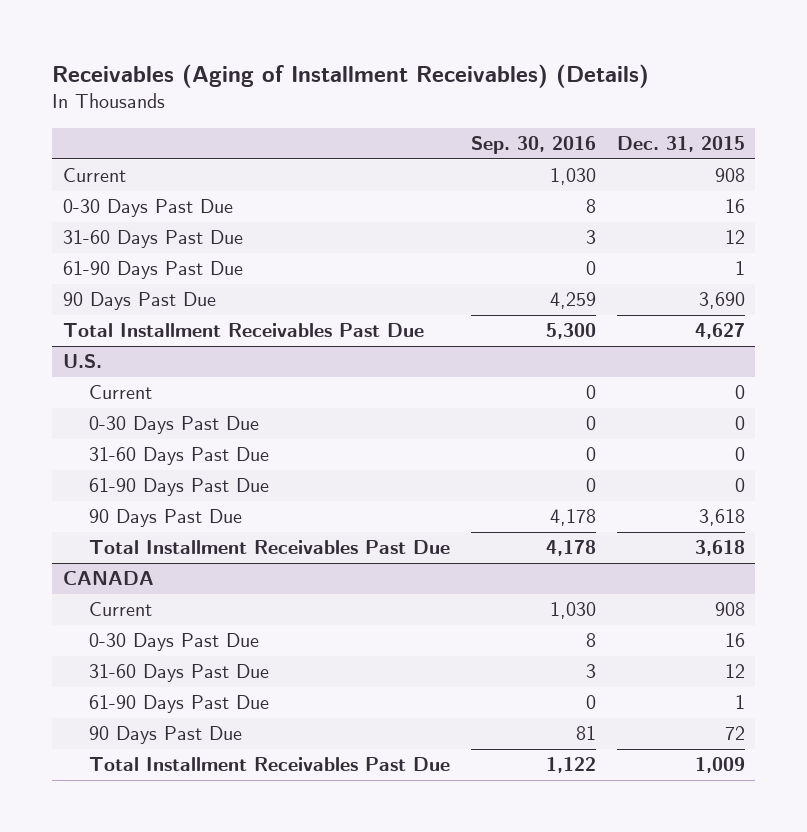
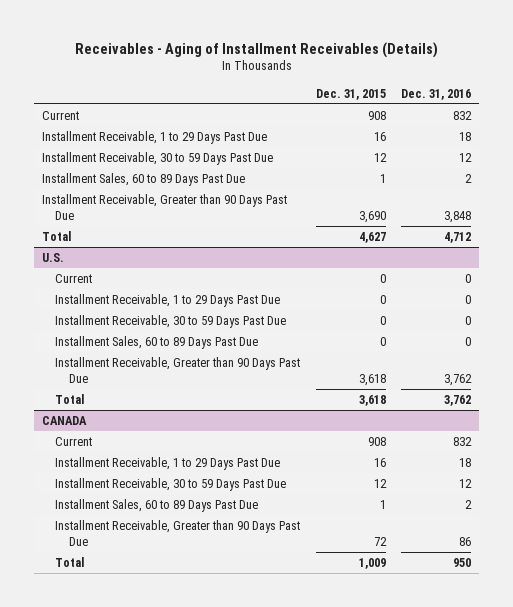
[52,64,650,89] Receivables (Aging of Installment Receivables) (Details) -> [74,41,438,58] Receivables - Aging of Installment Receivables (Details)
[470,136,596,155] Sep. 30, 2016 -> none
none -> [401,88,472,100] Dec. 31, 2016
[62,199,233,218] 0-30 Days Past Due -> [41,130,267,144] Installment Receivable, 1 to 29 Days Past Due
[62,230,243,249] 31-60 Days Past Due -> [41,151,273,165] Installment Receivable, 30 to 59 Days Past Due
[62,261,243,280] 61-90 Days Past Due -> [41,172,245,186] Installment Sales, 60 to 89 Days Past Due
[62,292,216,311] 90 Days Past Due -> [41,193,287,220] Installment Receivable, Greater than 90 Days Past Due
[62,323,424,338] Total Installment Receivables Past Due -> [41,230,71,241] Total
[88,416,259,435] 0-30 Days Past Due -> [55,293,281,307] Installment Receivable, 1 to 29 Days Past Due
[88,447,269,466] 31-60 Days Past Due -> [55,314,287,328] Installment Receivable, 30 to 59 Days Past Due
[88,478,269,497] 61-90 Days Past Due -> [55,335,259,349] Installment Sales, 60 to 89 Days Past Due
[88,509,242,528] 90 Days Past Due -> [55,356,301,383] Installment Receivable, Greater than 90 Days Past Due
[88,540,450,555] Total Installment Receivables Past Due -> [55,393,85,404] Total
[88,633,259,652] 0-30 Days Past Due -> [55,456,281,470] Installment Receivable, 1 to 29 Days Past Due
[88,664,269,683] 31-60 Days Past Due -> [55,477,287,491] Installment Receivable, 30 to 59 Days Past Due
[88,695,269,714] 61-90 Days Past Due -> [55,498,259,512] Installment Sales, 60 to 89 Days Past Due
[88,726,242,745] 90 Days Past Due -> [55,519,301,546] Installment Receivable, Greater than 90 Days Past Due
[88,757,450,772] Total Installment Receivables Past Due -> [55,556,85,567] Total

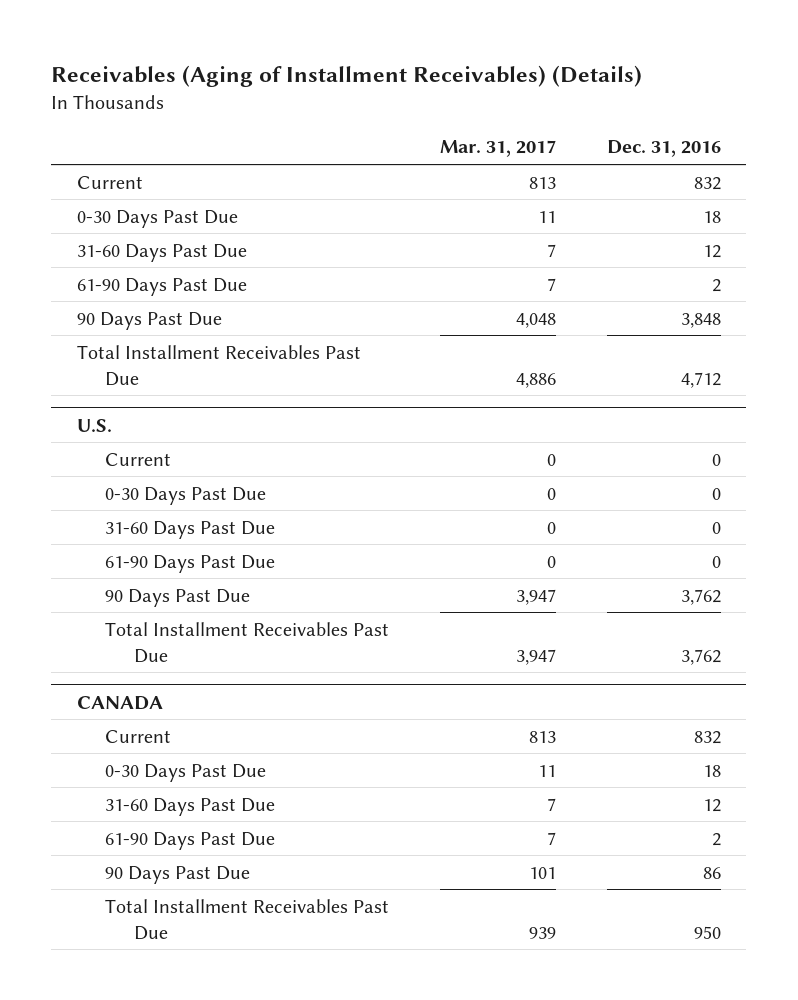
[74,41,438,58] Receivables - Aging of Installment Receivables (Details) -> [51,65,643,88] Receivables (Aging of Installment Receivables) (Details)
[315,88,386,100] Dec. 31, 2015 -> none
none -> [440,140,557,158] Mar. 31, 2017
[41,130,267,144] Installment Receivable, 1 to 29 Days Past Due -> [76,209,238,228] 0-30 Days Past Due
[41,151,273,165] Installment Receivable, 30 to 59 Days Past Due -> [76,243,247,262] 31-60 Days Past Due
[41,172,245,186] Installment Sales, 60 to 89 Days Past Due -> [76,277,247,296] 61-90 Days Past Due
[41,193,287,220] Installment Receivable, Greater than 90 Days Past Due -> [76,311,222,330] 90 Days Past Due
[41,230,71,241] Total -> [76,344,361,386] Total Installment Receivables Past Due
[55,293,281,307] Installment Receivable, 1 to 29 Days Past Due -> [105,486,267,505] 0-30 Days Past Due
[55,314,287,328] Installment Receivable, 30 to 59 Days Past Due -> [105,520,276,539] 31-60 Days Past Due
[55,335,259,349] Installment Sales, 60 to 89 Days Past Due -> [105,554,276,573] 61-90 Days Past Due
[55,356,301,383] Installment Receivable, Greater than 90 Days Past Due -> [105,588,251,607] 90 Days Past Due
[55,393,85,404] Total -> [105,621,390,663] Total Installment Receivables Past Due
[55,456,281,470] Installment Receivable, 1 to 29 Days Past Due -> [105,763,267,782] 0-30 Days Past Due
[55,477,287,491] Installment Receivable, 30 to 59 Days Past Due -> [105,797,276,816] 31-60 Days Past Due
[55,498,259,512] Installment Sales, 60 to 89 Days Past Due -> [105,831,276,850] 61-90 Days Past Due
[55,519,301,546] Installment Receivable, Greater than 90 Days Past Due -> [105,865,251,884] 90 Days Past Due
[55,556,85,567] Total -> [105,898,390,940] Total Installment Receivables Past Due

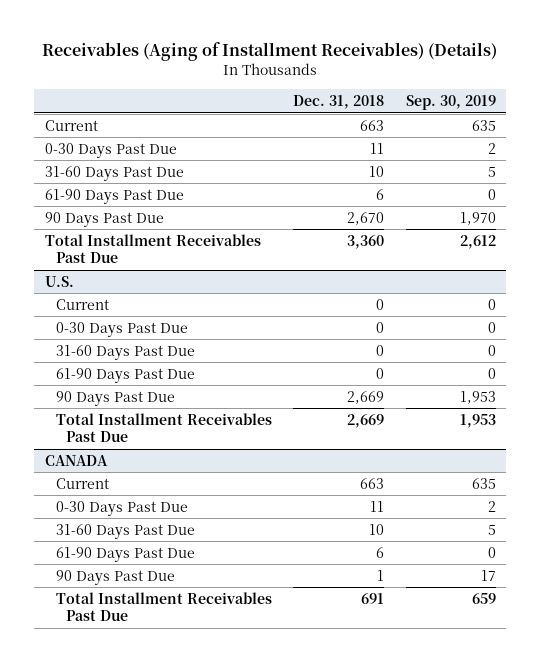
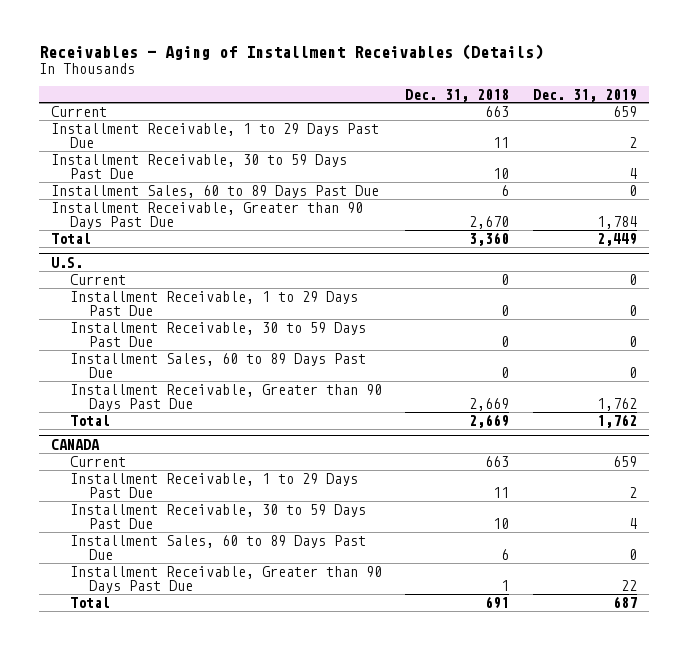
[42,42,498,62] Receivables (Aging of Installment Receivables) (Details) -> [39,43,544,60] Receivables - Aging of Installment Receivables (Details)
[405,95,496,111] Sep. 30, 2019 -> none
none -> [532,88,637,102] Dec. 31, 2019
[45,142,178,158] 0-30 Days Past Due -> [50,122,379,148] Installment Receivable, 1 to 29 Days Past Due
[45,165,185,181] 31-60 Days Past Due -> [50,153,347,179] Installment Receivable, 30 to 59 Days Past Due
[45,188,185,204] 61-90 Days Past Due -> [50,184,379,198] Installment Sales, 60 to 89 Days Past Due
[45,211,165,227] 90 Days Past Due -> [50,201,363,229] Installment Receivable, Greater than 90 Days Past Due
[45,233,262,264] Total Installment Receivables Past Due -> [50,232,91,244] Total
[55,321,188,337] 0-30 Days Past Due -> [69,290,358,316] Installment Receivable, 1 to 29 Days Past Due
[55,344,195,360] 31-60 Days Past Due -> [69,321,366,347] Installment Receivable, 30 to 59 Days Past Due
[55,367,195,383] 61-90 Days Past Due -> [69,352,366,378] Installment Sales, 60 to 89 Days Past Due
[55,390,175,406] 90 Days Past Due -> [69,383,382,411] Installment Receivable, Greater than 90 Days Past Due
[55,412,272,443] Total Installment Receivables Past Due -> [69,414,110,426] Total
[55,500,188,516] 0-30 Days Past Due -> [69,472,358,498] Installment Receivable, 1 to 29 Days Past Due
[55,523,195,539] 31-60 Days Past Due -> [69,503,366,529] Installment Receivable, 30 to 59 Days Past Due
[55,546,195,562] 61-90 Days Past Due -> [69,534,366,560] Installment Sales, 60 to 89 Days Past Due
[55,569,175,585] 90 Days Past Due -> [69,565,382,593] Installment Receivable, Greater than 90 Days Past Due
[55,591,272,622] Total Installment Receivables Past Due -> [69,596,110,608] Total

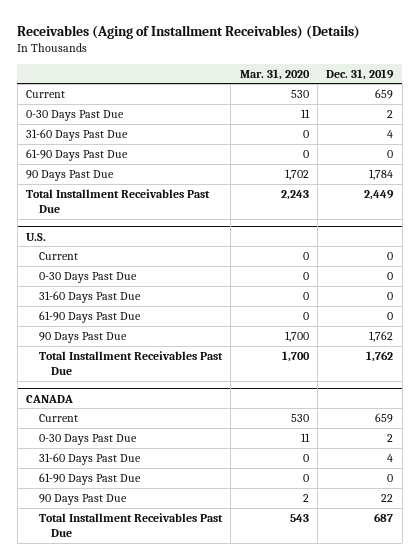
[39,43,544,60] Receivables - Aging of Installment Receivables (Details) -> [17,24,361,39] Receivables (Aging of Installment Receivables) (Details)
[405,88,510,102] Dec. 31, 2018 -> none
none -> [239,68,310,80] Mar. 31, 2020
[50,122,379,148] Installment Receivable, 1 to 29 Days Past Due -> [26,109,125,121] 0-30 Days Past Due
[50,153,347,179] Installment Receivable, 30 to 59 Days Past Due -> [26,128,129,141] 31-60 Days Past Due
[50,184,379,198] Installment Sales, 60 to 89 Days Past Due -> [26,148,129,161] 61-90 Days Past Due
[50,201,363,229] Installment Receivable, Greater than 90 Days Past Due -> [26,169,115,181] 90 Days Past Due
[50,232,91,244] Total -> [26,188,211,214] Total Installment Receivables Past Due
[69,290,358,316] Installment Receivable, 1 to 29 Days Past Due -> [38,271,137,283] 0-30 Days Past Due
[69,321,366,347] Installment Receivable, 30 to 59 Days Past Due -> [38,290,141,303] 31-60 Days Past Due
[69,352,366,378] Installment Sales, 60 to 89 Days Past Due -> [38,310,141,323] 61-90 Days Past Due
[69,383,382,411] Installment Receivable, Greater than 90 Days Past Due -> [38,331,127,343] 90 Days Past Due
[69,414,110,426] Total -> [38,350,223,376] Total Installment Receivables Past Due
[69,472,358,498] Installment Receivable, 1 to 29 Days Past Due -> [38,433,137,445] 0-30 Days Past Due
[69,503,366,529] Installment Receivable, 30 to 59 Days Past Due -> [38,452,141,465] 31-60 Days Past Due
[69,534,366,560] Installment Sales, 60 to 89 Days Past Due -> [38,472,141,485] 61-90 Days Past Due
[69,565,382,593] Installment Receivable, Greater than 90 Days Past Due -> [38,493,127,505] 90 Days Past Due
[69,596,110,608] Total -> [38,512,223,538] Total Installment Receivables Past Due

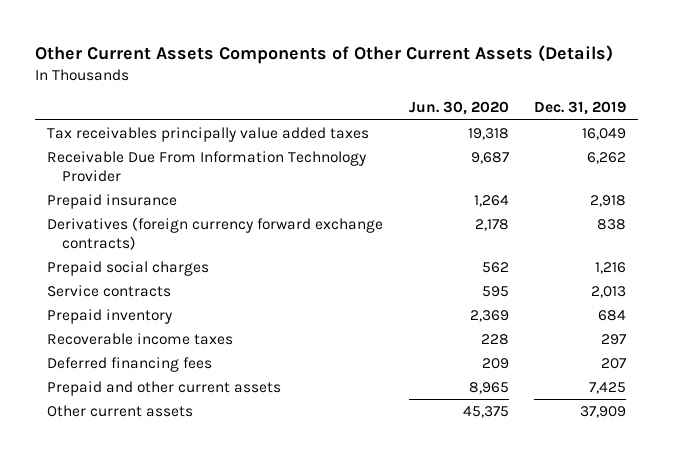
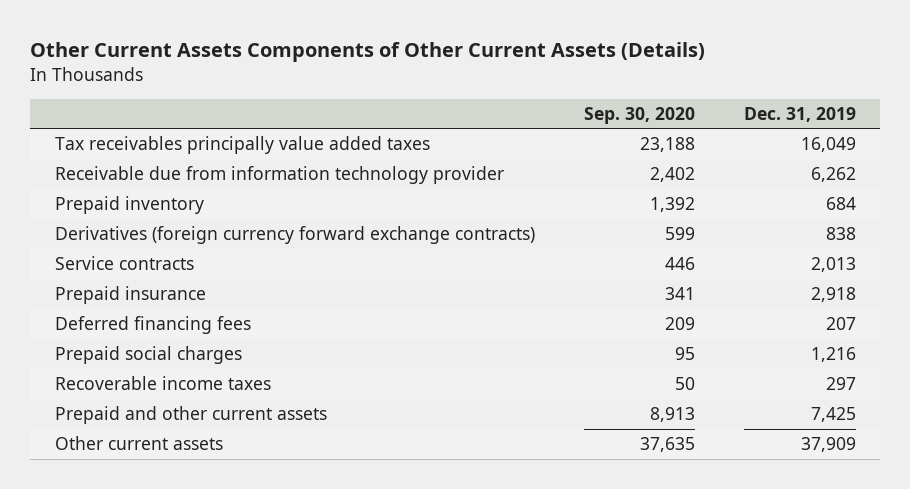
[408,101,509,116] Jun. 30, 2020 -> none
none -> [583,106,695,124] Sep. 30, 2020
[47,151,367,182] Receivable Due From Information Technology Provider -> [54,166,504,185] Receivable due from information technology provider
[47,309,173,325] Prepaid inventory -> [54,196,204,215] Prepaid inventory
[47,194,178,210] Prepaid insurance -> [54,286,206,305] Prepaid insurance
[47,261,210,277] Prepaid social charges -> [54,346,242,365] Prepaid social charges
[47,333,234,346] Recoverable income taxes -> [54,376,271,391] Recoverable income taxes

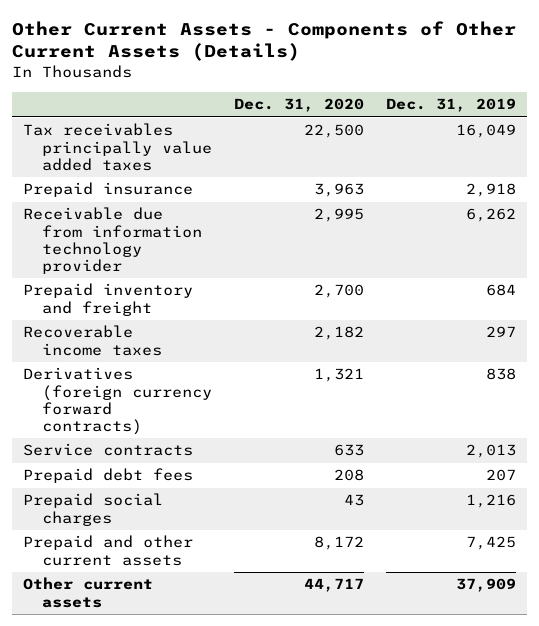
[30,42,706,63] Other Current Assets Components of Other Current Assets (Details) -> [11,20,516,62] Other Current Assets - Components of Other Current Assets (Details)
[583,106,695,124] Sep. 30, 2020 -> none
none -> [233,98,364,113] Dec. 31, 2020
[54,286,206,305] Prepaid insurance -> [22,182,193,198] Prepaid insurance
[54,196,204,215] Prepaid inventory -> [22,283,193,316] Prepaid inventory and freight
[54,376,271,391] Recoverable income taxes -> [22,325,162,356] Recoverable income taxes
[54,226,535,245] Derivatives (foreign currency forward exchange contracts) -> [22,367,212,436] Derivatives (foreign currency forward contracts)
[54,316,251,335] Deferred financing fees -> [22,468,193,484] Prepaid debt fees

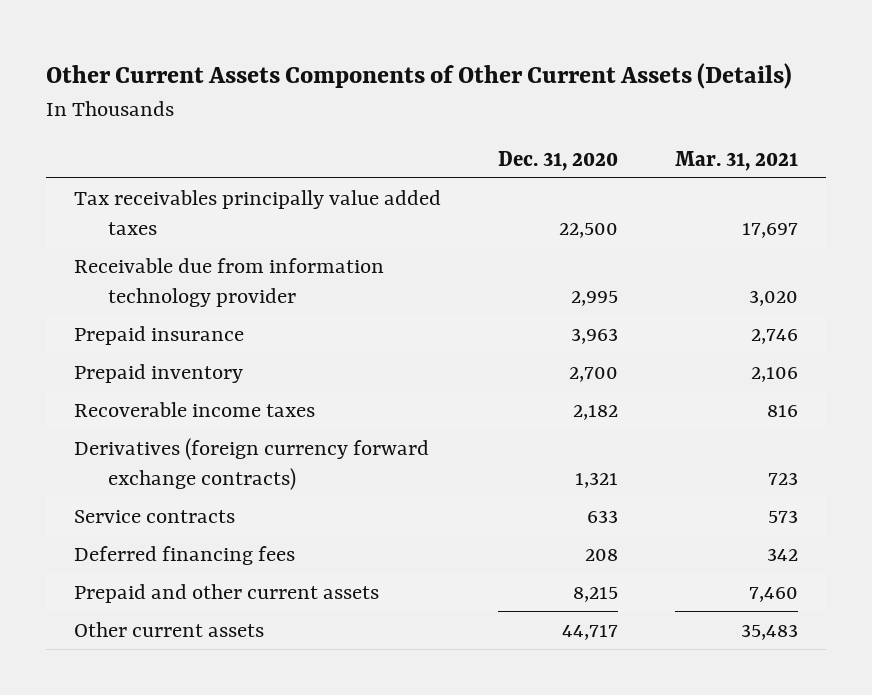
[11,20,516,62] Other Current Assets - Components of Other Current Assets (Details) -> [46,63,793,90] Other Current Assets Components of Other Current Assets (Details)
[386,98,517,113] Dec. 31, 2019 -> none
none -> [674,150,798,171] Mar. 31, 2021
[22,182,193,198] Prepaid insurance -> [74,325,245,345] Prepaid insurance
[22,283,193,316] Prepaid inventory and freight -> [74,363,244,383] Prepaid inventory
[22,367,212,436] Derivatives (foreign currency forward contracts) -> [74,437,430,491] Derivatives (foreign currency forward exchange contracts)
[22,493,163,526] Prepaid social charges -> none
[22,468,193,484] Prepaid debt fees -> [74,545,296,565] Deferred financing fees
[313,536,364,551] 8,172 -> [572,586,618,602] 8,215

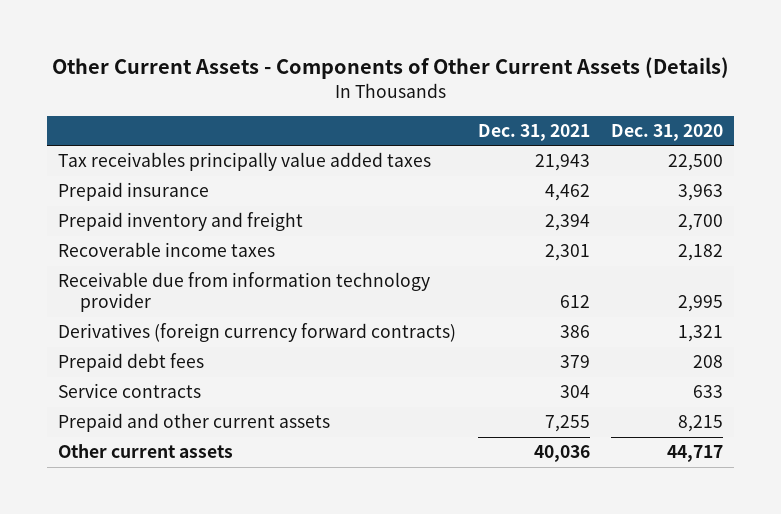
[46,63,793,90] Other Current Assets Components of Other Current Assets (Details) -> [51,57,729,80] Other Current Assets - Components of Other Current Assets (Details)
[674,150,798,171] Mar. 31, 2021 -> none
none -> [477,123,590,141] Dec. 31, 2021
[74,363,244,383] Prepaid inventory -> [58,212,304,232] Prepaid inventory and freight
[74,257,385,308] Receivable due from information technology provider -> [58,272,431,313] Receivable due from information technology provider
[74,437,430,491] Derivatives (foreign currency forward exchange contracts) -> [58,323,457,343] Derivatives (foreign currency forward contracts)
none -> [58,353,205,373] Prepaid debt fees
[74,545,296,565] Deferred financing fees -> none

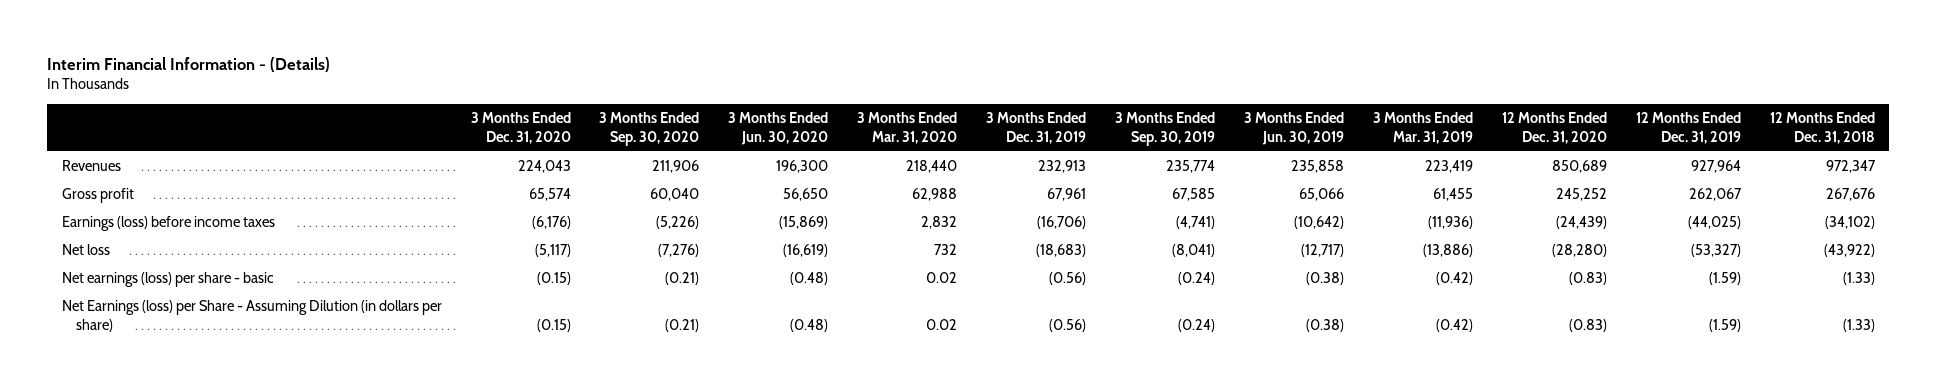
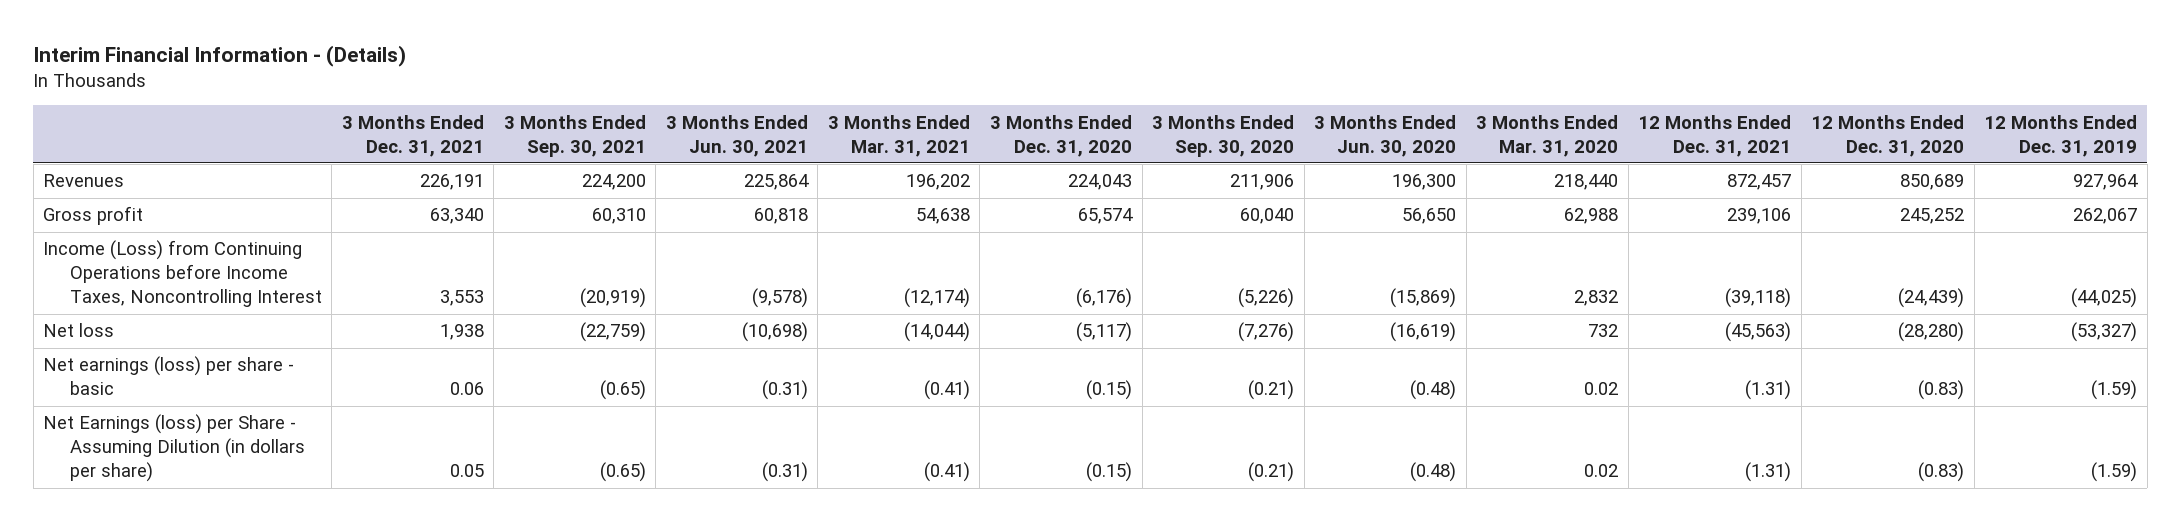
[986,111,1087,144] 3 Months Ended Dec. 31, 2019 -> none
[1115,111,1216,146] 3 Months Ended Sep. 30, 2019 -> none
[1244,111,1345,145] 3 Months Ended Jun. 30, 2019 -> none
[1373,111,1474,144] 3 Months Ended Mar. 31, 2019 -> none
[1769,111,1875,144] 12 Months Ended Dec. 31, 2018 -> none
none -> [341,114,484,157] 3 Months Ended Dec. 31, 2021
none -> [503,114,646,157] 3 Months Ended Sep. 30, 2021
none -> [665,114,808,157] 3 Months Ended Jun. 30, 2021
none -> [827,114,970,157] 3 Months Ended Mar. 31, 2021
none -> [1638,114,1792,157] 12 Months Ended Dec. 31, 2021
[61,216,275,232] Earnings (loss) before income taxes -> [43,240,322,308] Income (Loss) from Continuing Operations before Income Taxes, Noncontrolling Interest

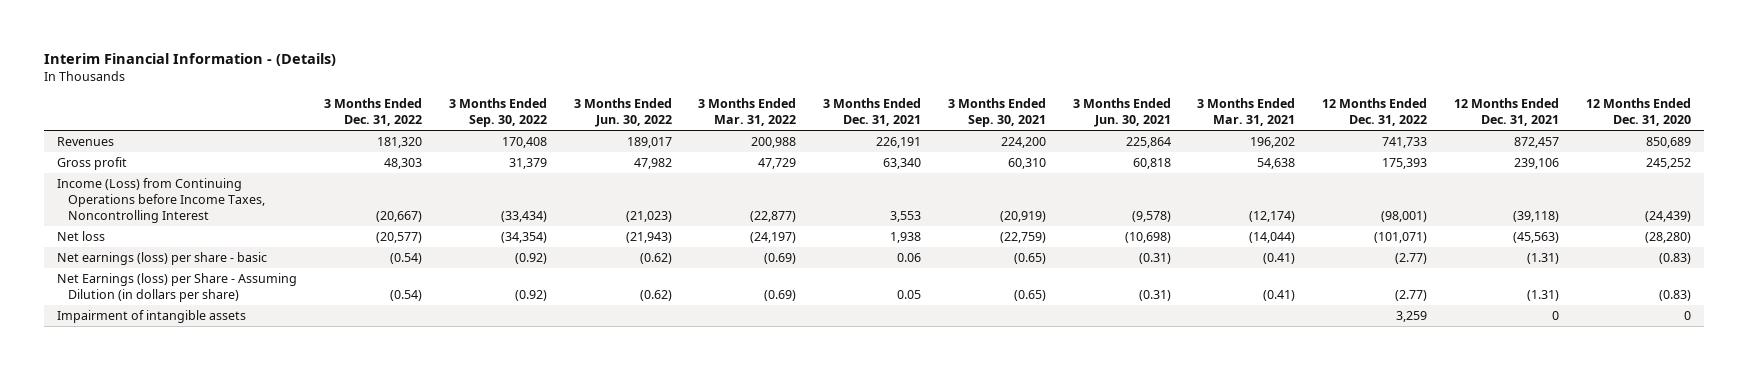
[989,114,1132,157] 3 Months Ended Dec. 31, 2020 -> none
[1152,114,1295,157] 3 Months Ended Sep. 30, 2020 -> none
[1314,114,1457,157] 3 Months Ended Jun. 30, 2020 -> none
[1476,114,1619,157] 3 Months Ended Mar. 31, 2020 -> none
[1984,114,2138,157] 12 Months Ended Dec. 31, 2019 -> none
none -> [324,98,423,127] 3 Months Ended Dec. 31, 2022
none -> [448,98,547,128] 3 Months Ended Sep. 30, 2022
none -> [573,98,672,128] 3 Months Ended Jun. 30, 2022
none -> [698,98,797,127] 3 Months Ended Mar. 31, 2022
none -> [1322,98,1428,127] 12 Months Ended Dec. 31, 2022
none -> [57,309,247,323] Impairment of intangible assets

